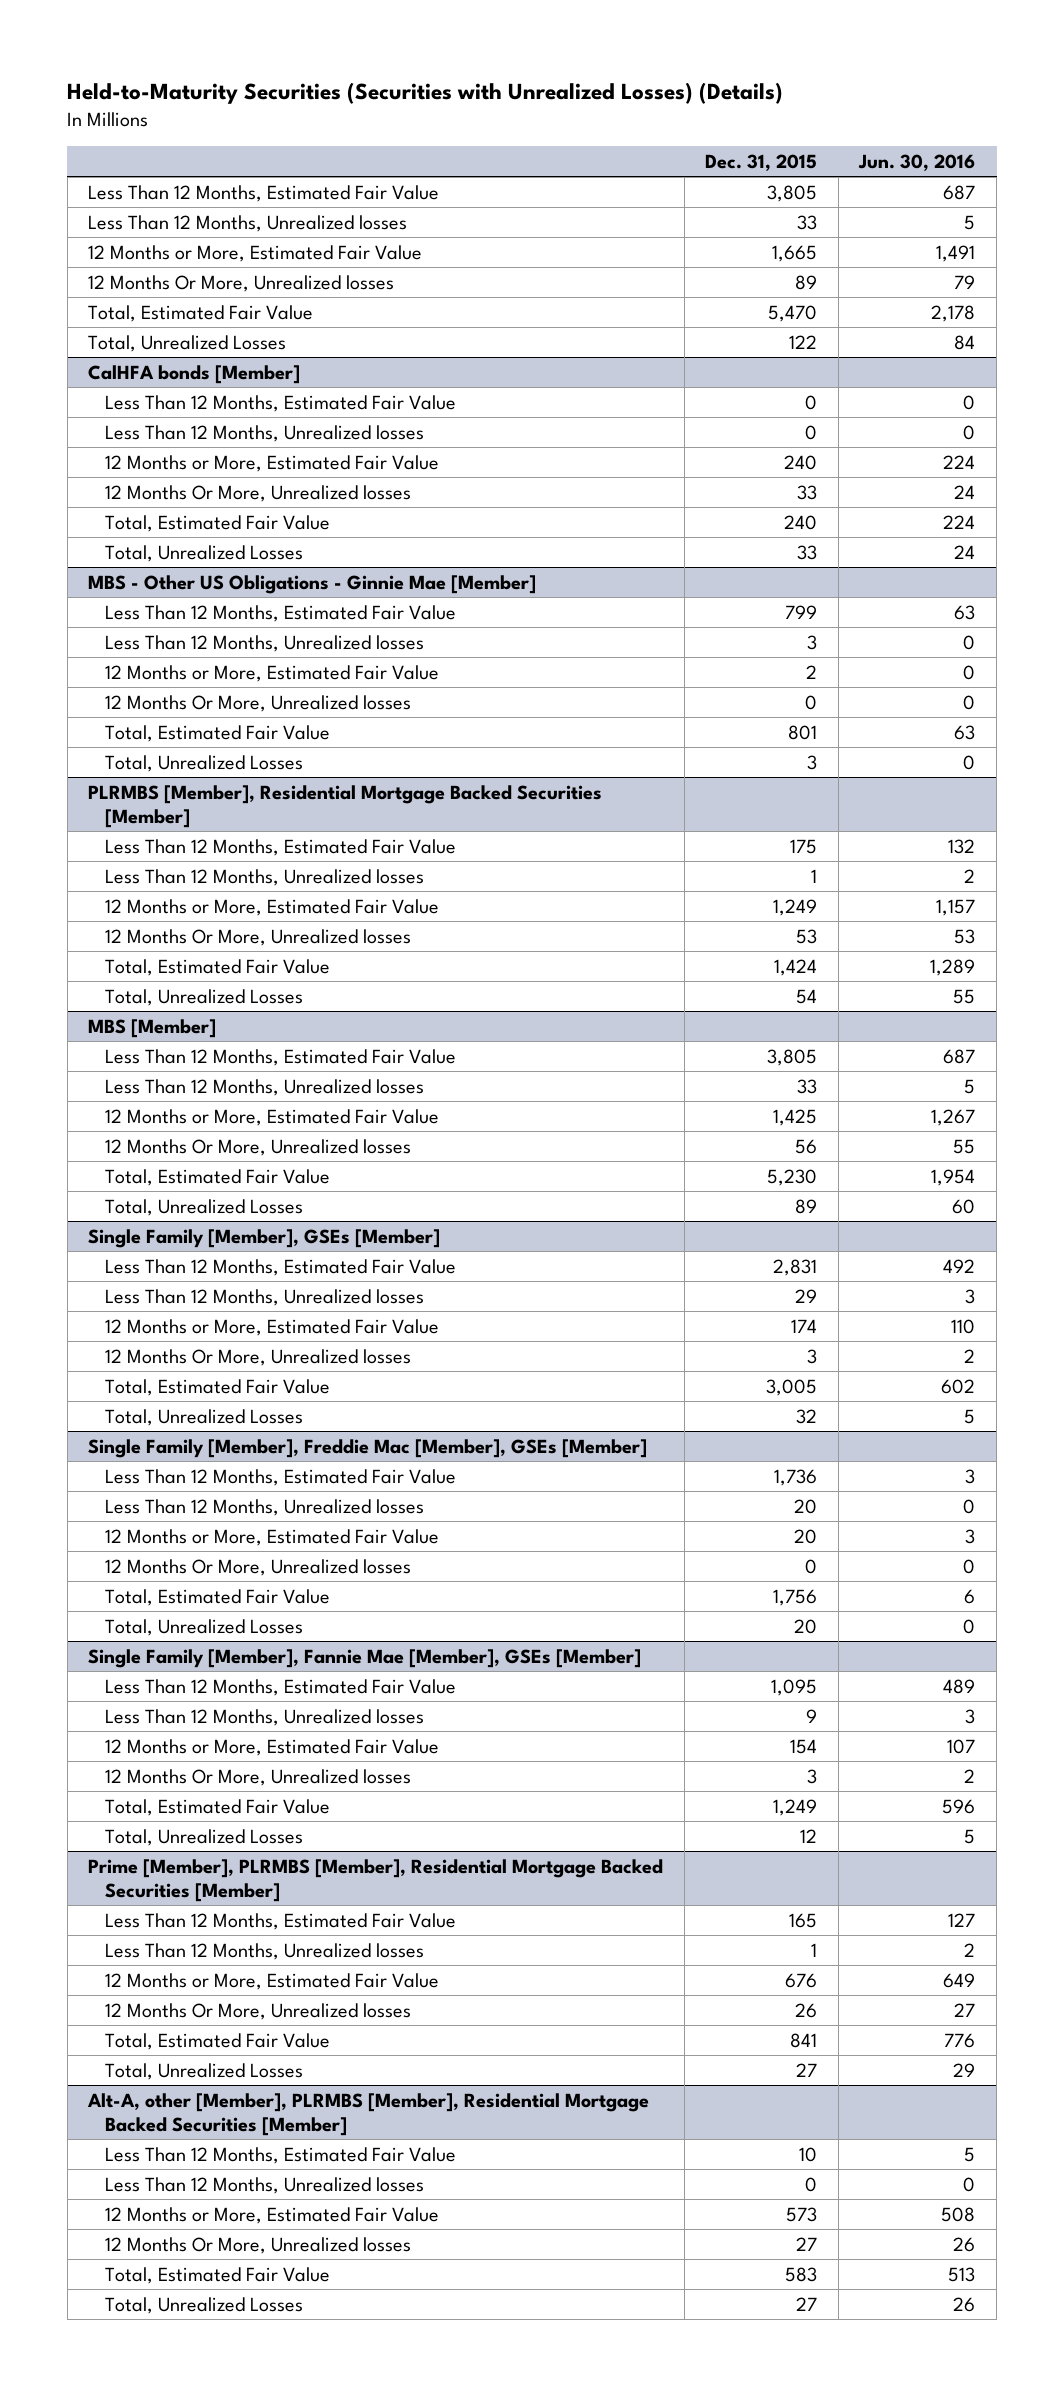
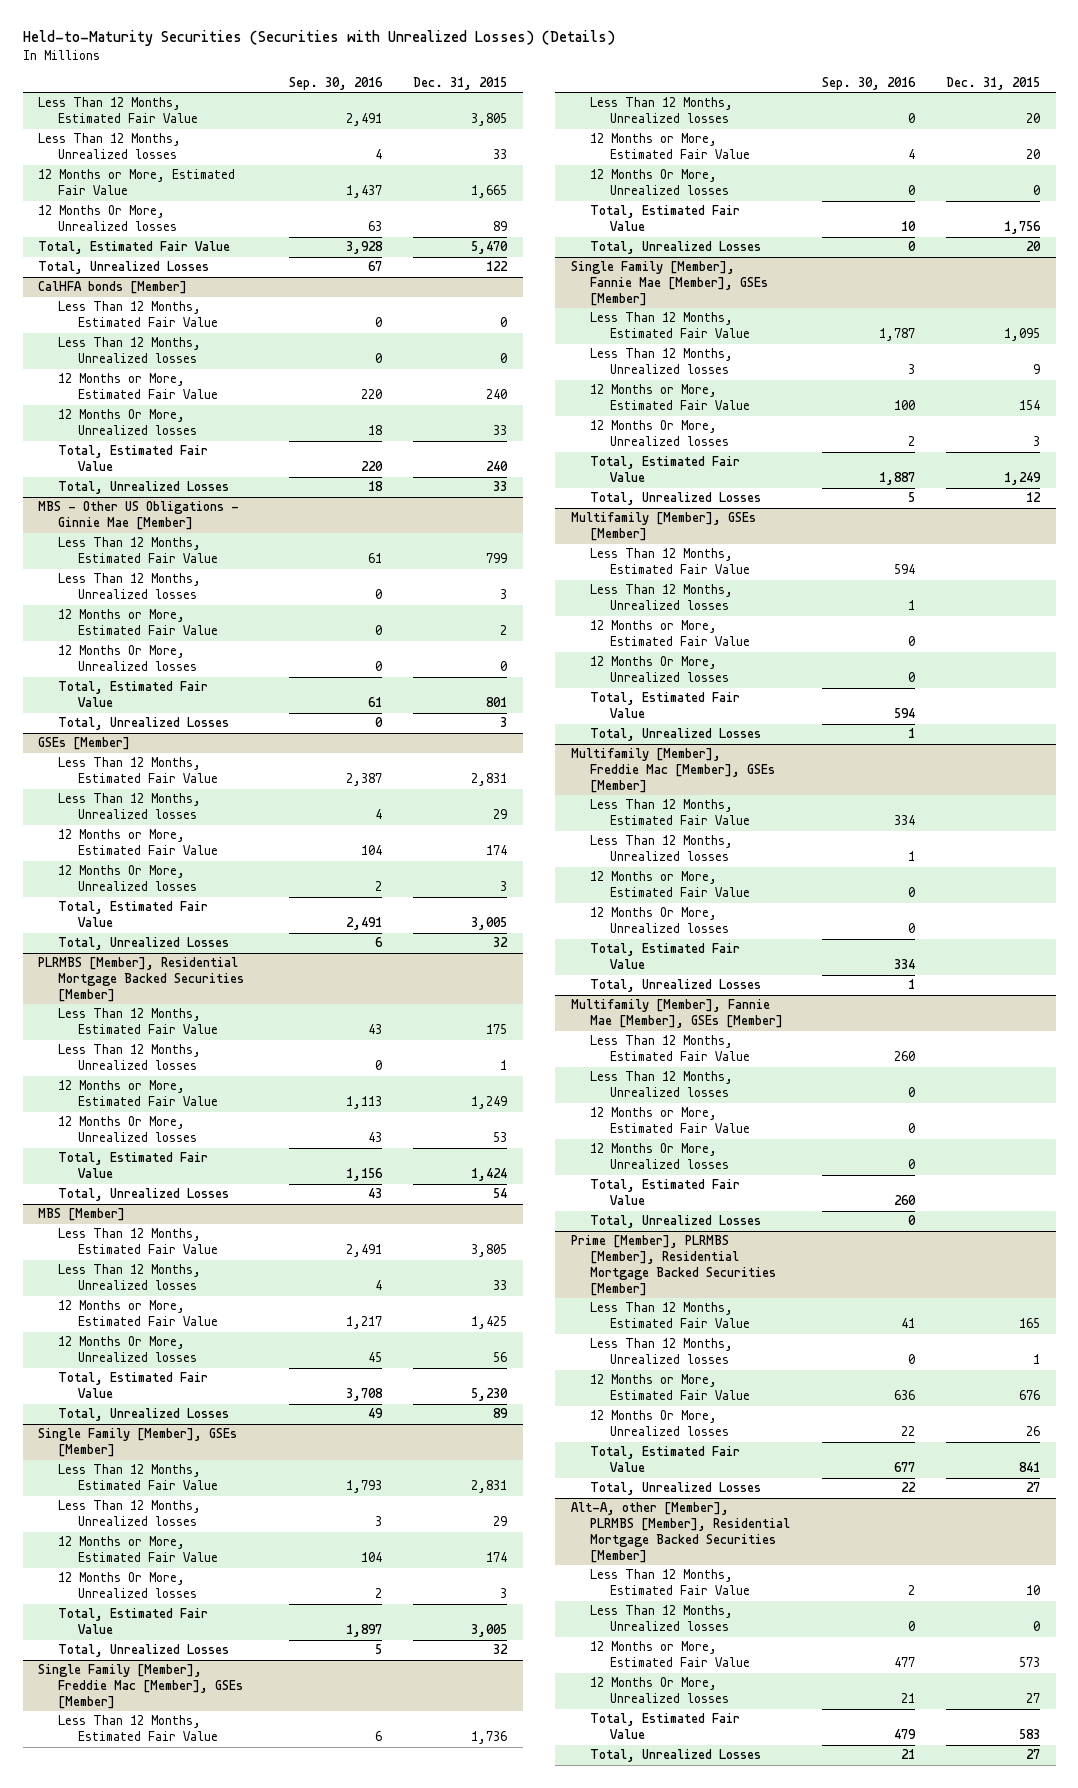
[858,153,976,171] Jun. 30, 2016 -> none
none -> [289,76,384,90] Sep. 30, 2016
none -> [38,737,131,751] GSEs [Member]
none -> [57,757,218,784] Less Than 12 Months, Estimated Fair Value
none -> [57,793,201,820] Less Than 12 Months, Unrealized losses
none -> [57,829,218,856] 12 Months or More, Estimated Fair Value
none -> [57,865,197,892] 12 Months Or More, Unrealized losses
none -> [57,901,208,928] Total, Estimated Fair Value
none -> [57,937,229,951] Total, Unrealized Losses
none -> [570,512,756,542] Multifamily [Member], GSEs [Member]
none -> [590,548,751,575] Less Than 12 Months, Estimated Fair Value
none -> [590,584,734,611] Less Than 12 Months, Unrealized losses
none -> [590,620,751,647] 12 Months or More, Estimated Fair Value
none -> [590,656,730,683] 12 Months Or More, Unrealized losses
none -> [590,692,741,719] Total, Estimated Fair Value
none -> [590,728,762,742] Total, Unrealized Losses
none -> [570,748,776,794] Multifamily [Member], Freddie Mac [Member], GSEs [Member]
none -> [590,799,751,826] Less Than 12 Months, Estimated Fair Value
none -> [590,835,734,862] Less Than 12 Months, Unrealized losses
none -> [590,871,751,898] 12 Months or More, Estimated Fair Value
none -> [590,907,730,934] 12 Months Or More, Unrealized losses
none -> [590,943,741,970] Total, Estimated Fair Value
none -> [590,979,762,993] Total, Unrealized Losses
none -> [570,999,784,1029] Multifamily [Member], Fannie Mae [Member], GSEs [Member]
none -> [590,1035,751,1062] Less Than 12 Months, Estimated Fair Value
none -> [590,1071,734,1098] Less Than 12 Months, Unrealized losses
none -> [590,1107,751,1134] 12 Months or More, Estimated Fair Value
none -> [590,1143,730,1170] 12 Months Or More, Unrealized losses
none -> [590,1179,741,1206] Total, Estimated Fair Value
none -> [590,1215,762,1229] Total, Unrealized Losses

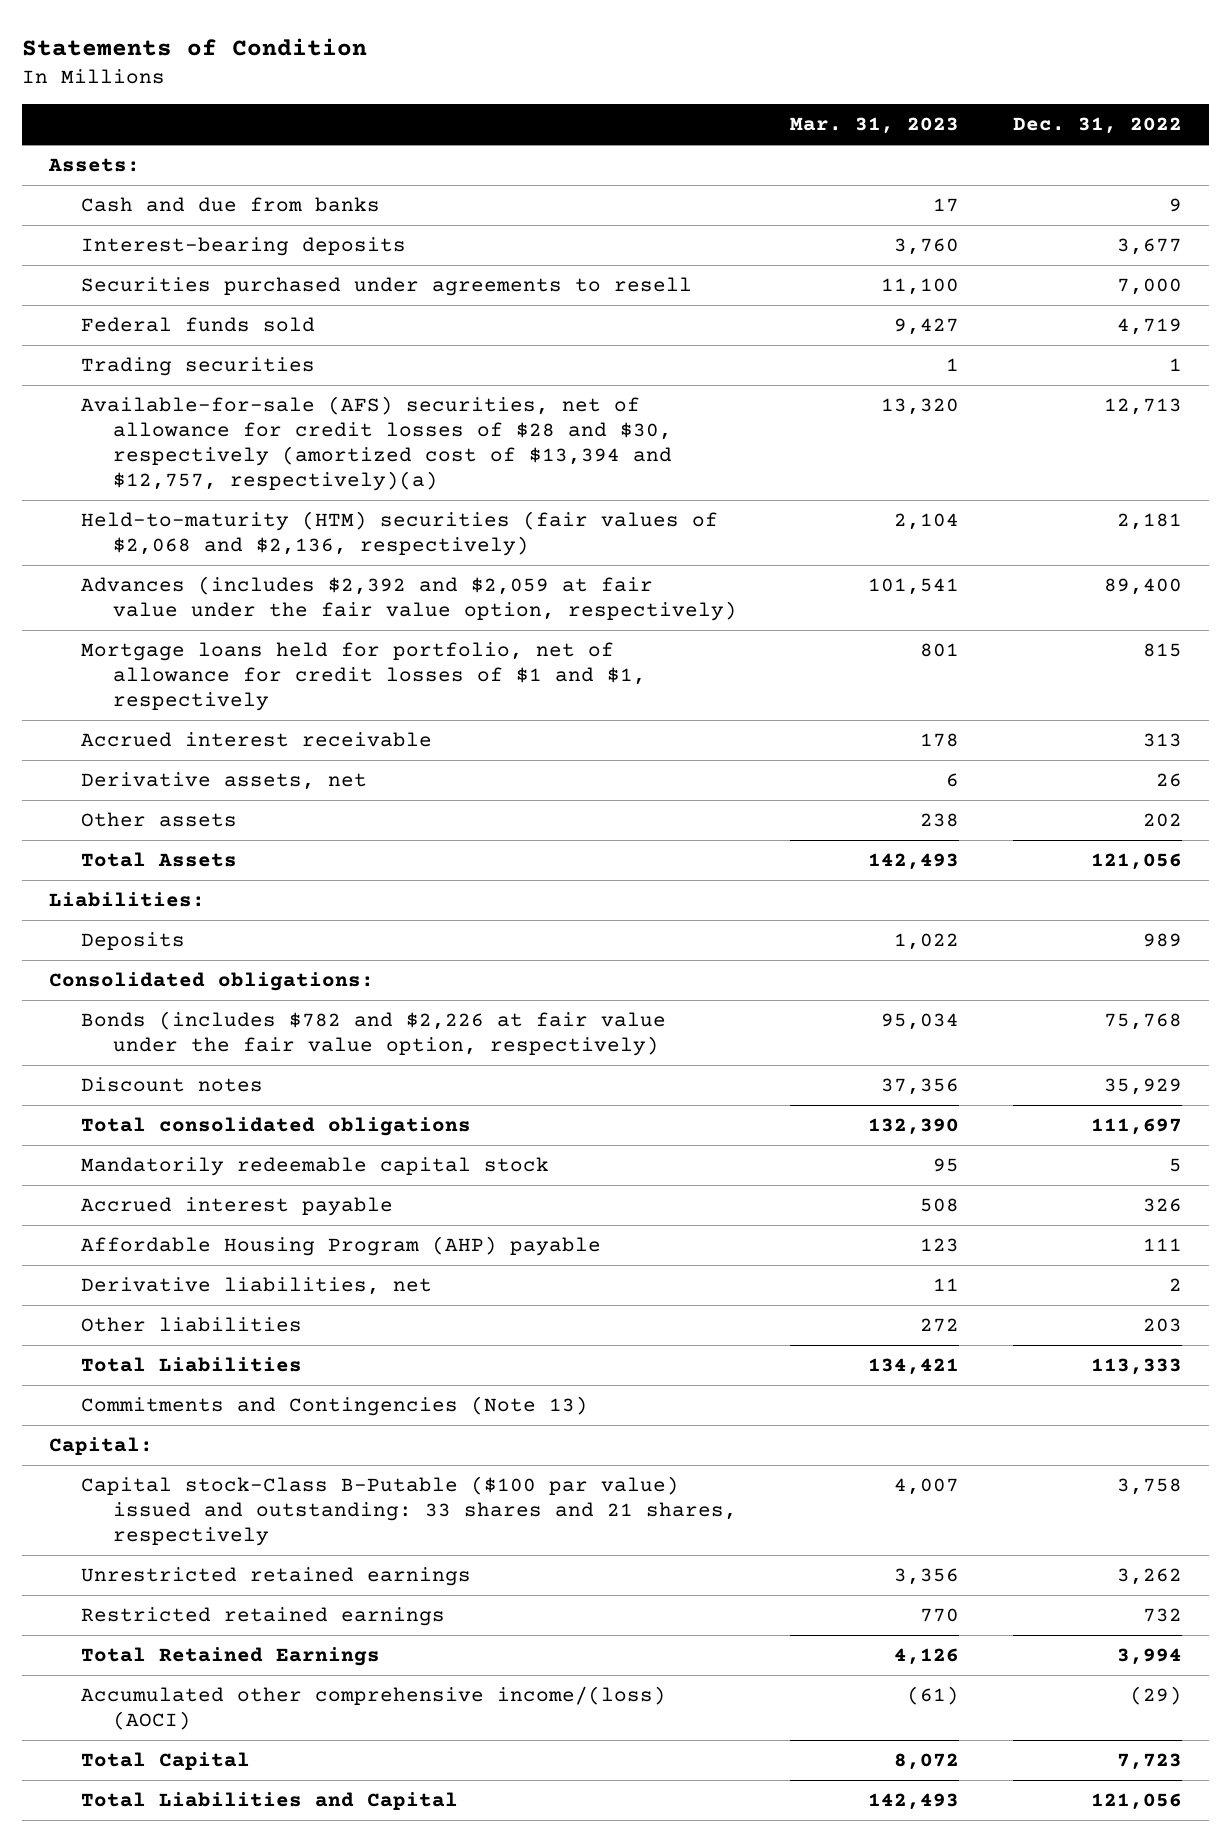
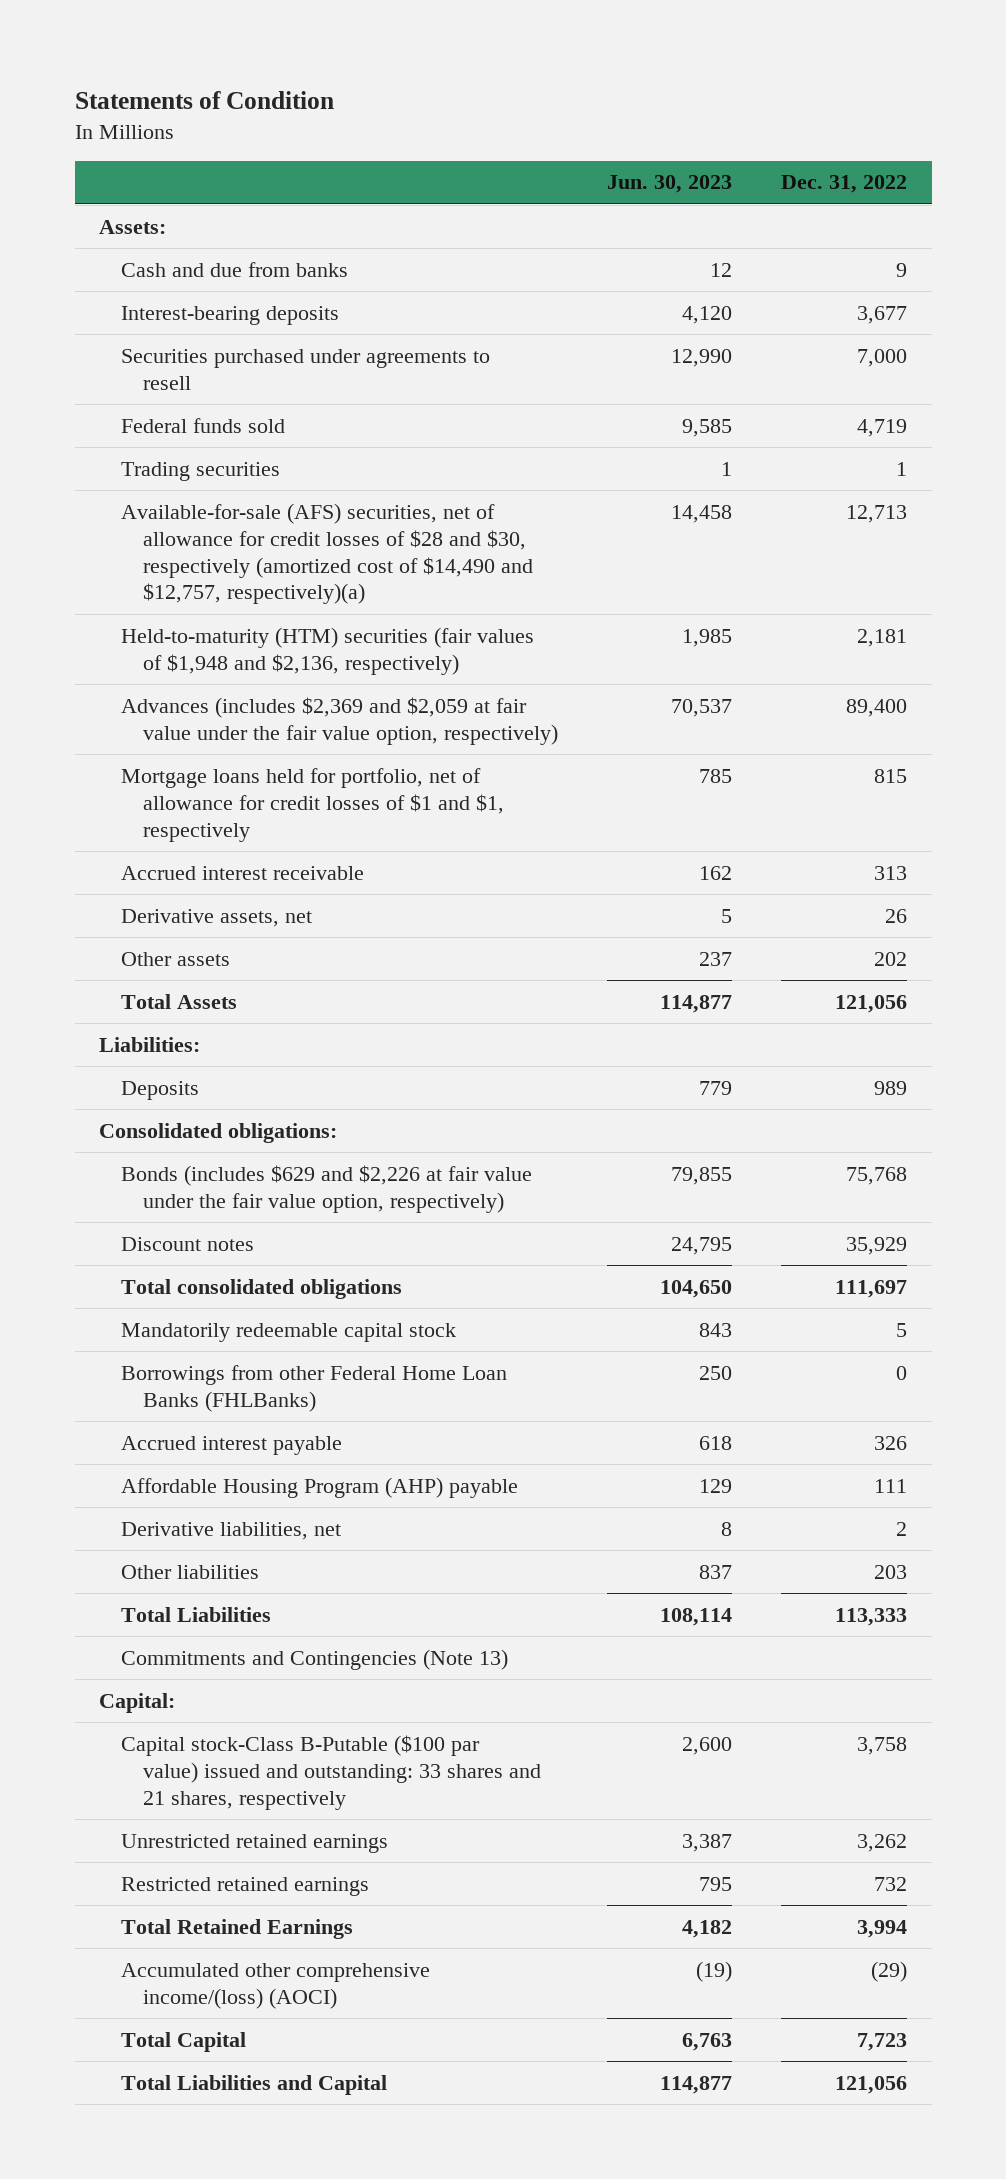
[790,117,960,135] Mar. 31, 2023 -> none
none -> [607,175,733,194] Jun. 30, 2023
[80,395,672,491] Available-for-sale (AFS) securities, net of allowance for credit losses of $28 and $30, respectively (amortized cost of $13,394 and $12,757, respectively)(a) -> [121,502,534,605] Available-for-sale (AFS) securities, net of allowance for credit losses of $28 and $30, respectively (amortized cost of $14,490 and $12,757, respectively)(a)
[80,510,718,556] Held-to-maturity (HTM) securities (fair values of $2,068 and $2,136, respectively) -> [121,626,535,675] Held-to-maturity (HTM) securities (fair values of $1,948 and $2,136, respectively)
[80,575,737,621] Advances (includes $2,392 and $2,059 at fair value under the fair value option, respectively) -> [121,696,559,745] Advances (includes $2,369 and $2,059 at fair value under the fair value option, respectively)
[80,1010,666,1056] Bonds (includes $782 and $2,226 at fair value under the fair value option, respectively) -> [121,1164,533,1213] Bonds (includes $629 and $2,226 at fair value under the fair value option, respectively)
none -> [121,1364,508,1412] Borrowings from other Federal Home Loan Banks (FHLBanks)

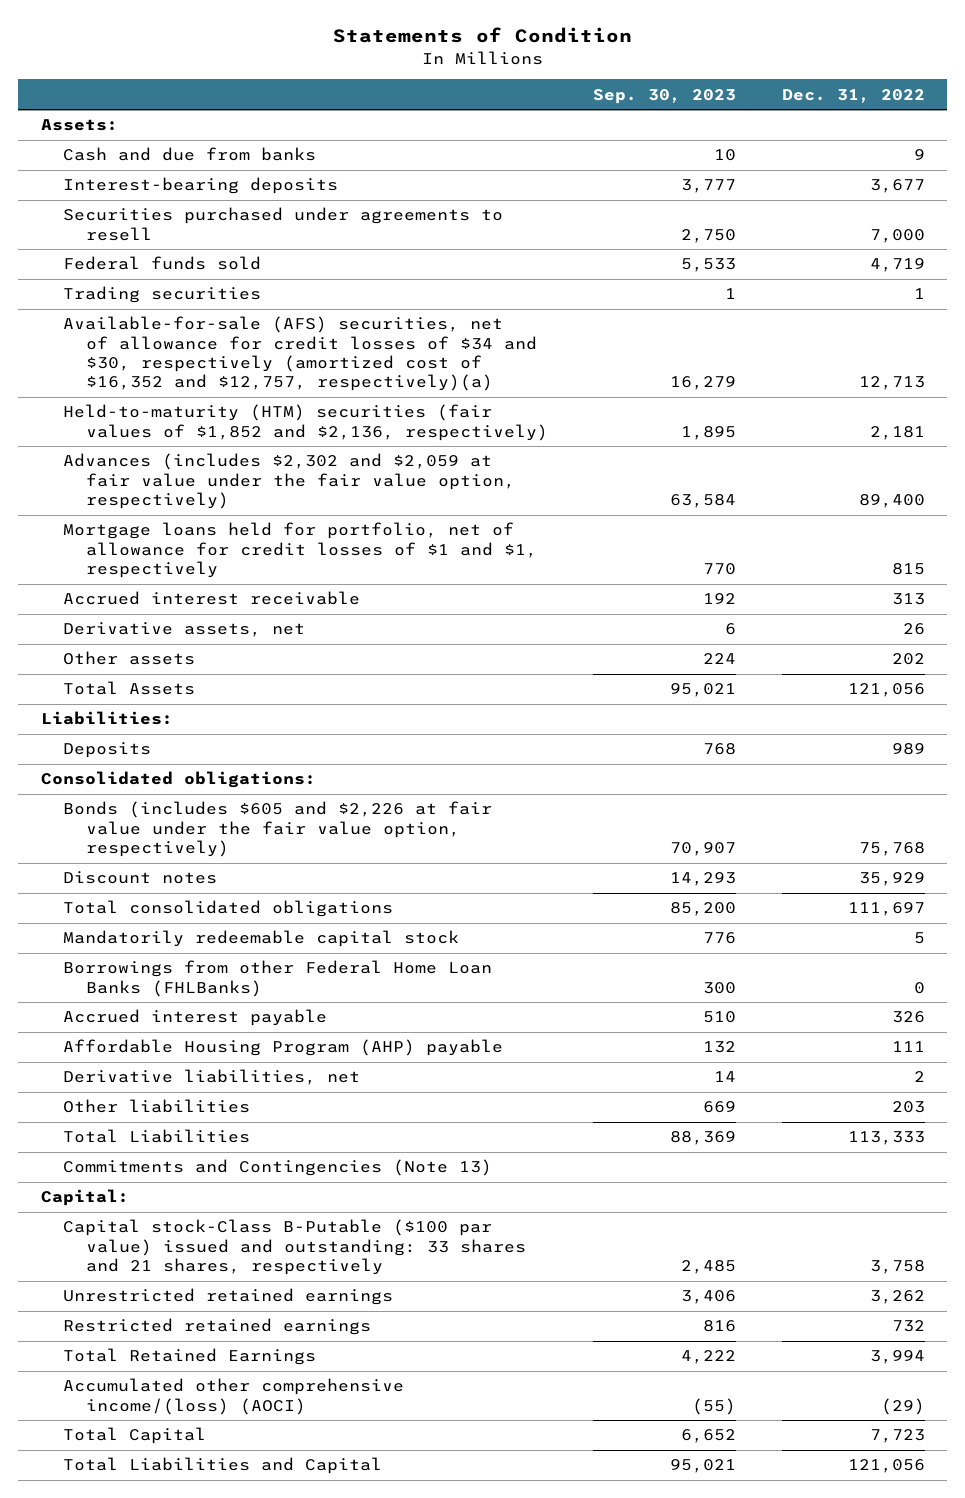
[607,175,733,194] Jun. 30, 2023 -> none
none -> [593,88,737,104] Sep. 30, 2023
[121,502,534,605] Available-for-sale (AFS) securities, net of allowance for credit losses of $28 and $30, respectively (amortized cost of $14,490 and $12,757, respectively)(a) -> [63,316,537,392] Available-for-sale (AFS) securities, net of allowance for credit losses of $34 and $30, respectively (amortized cost of $16,352 and $12,757, respectively)(a)
[121,626,535,675] Held-to-maturity (HTM) securities (fair values of $1,948 and $2,136, respectively) -> [63,404,548,441] Held-to-maturity (HTM) securities (fair values of $1,852 and $2,136, respectively)
[121,696,559,745] Advances (includes $2,369 and $2,059 at fair value under the fair value option, respectively) -> [63,453,515,510] Advances (includes $2,302 and $2,059 at fair value under the fair value option, respectively)
[121,1164,533,1213] Bonds (includes $629 and $2,226 at fair value under the fair value option, respectively) -> [63,801,493,858] Bonds (includes $605 and $2,226 at fair value under the fair value option, respectively)

